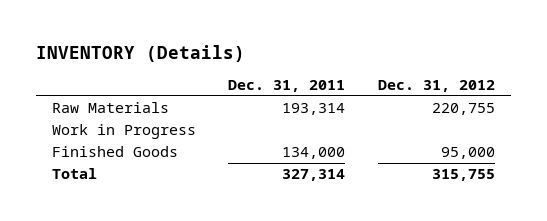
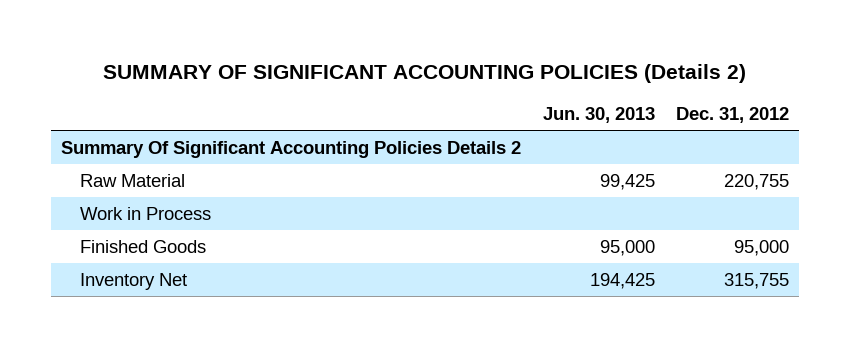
[35,44,245,62] INVENTORY (Details) -> [103,64,747,84] SUMMARY OF SIGNIFICANT ACCOUNTING POLICIES (Details 2)
[228,80,346,93] Dec. 31, 2011 -> none
none -> [542,107,655,124] Jun. 30, 2013
none -> [61,140,522,158] Summary Of Significant Accounting Policies Details 2
[51,102,169,114] Raw Materials -> [80,173,186,187] Raw Material
[51,124,196,140] Work in Progress -> [80,206,212,220] Work in Process
[51,168,97,180] Total -> [80,272,188,290] Inventory Net

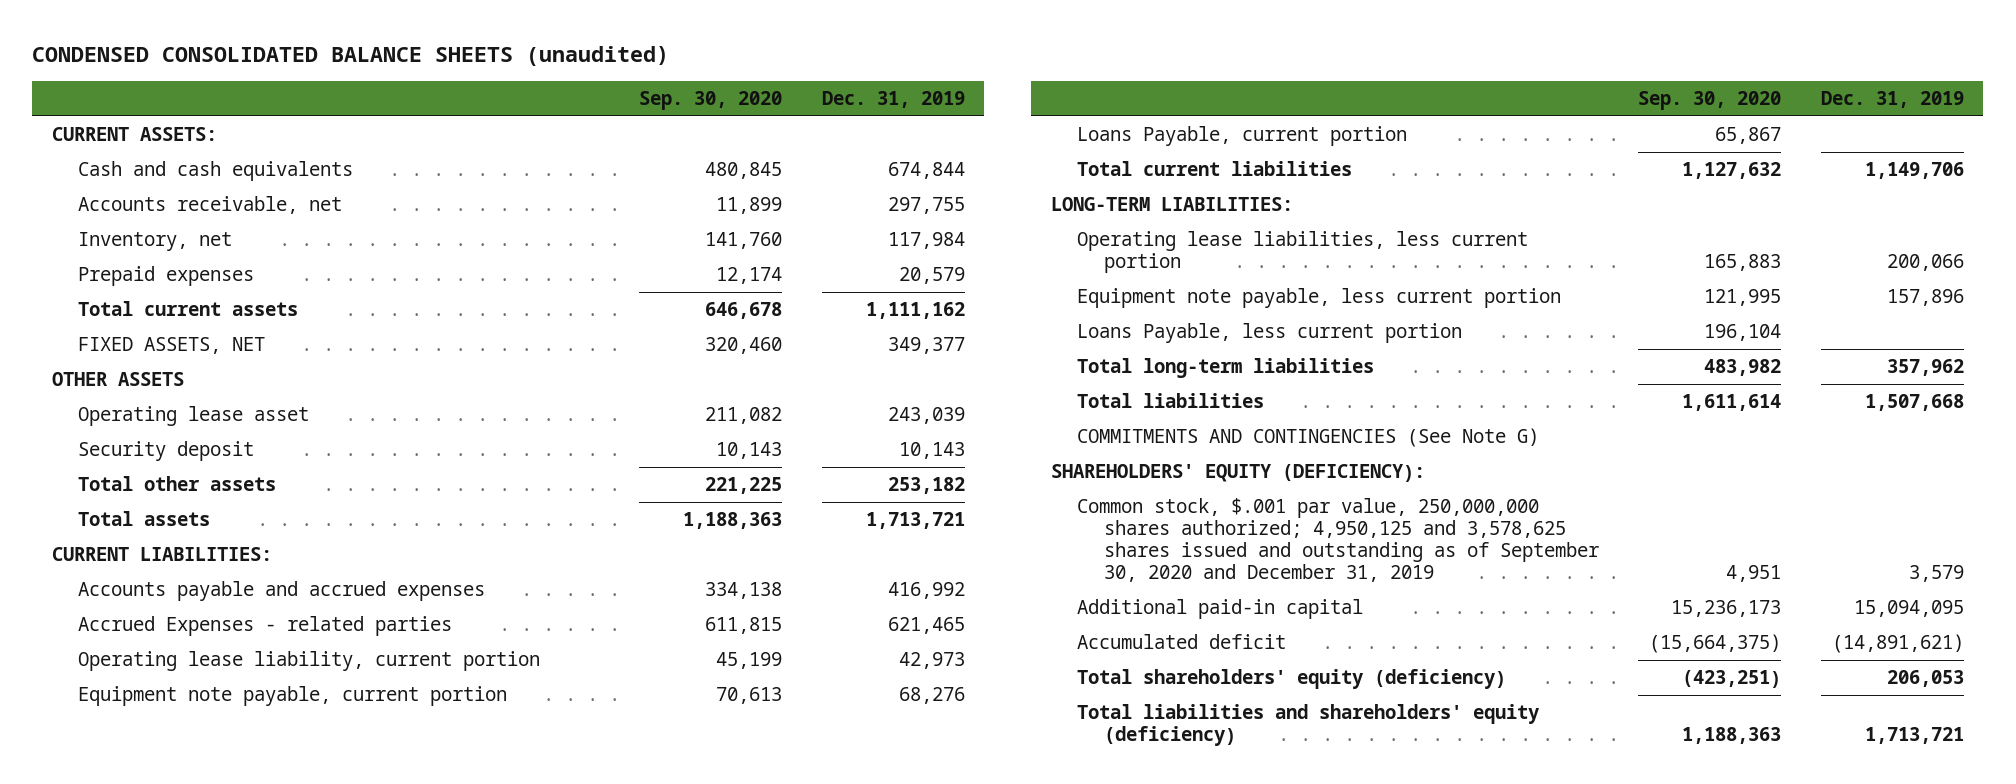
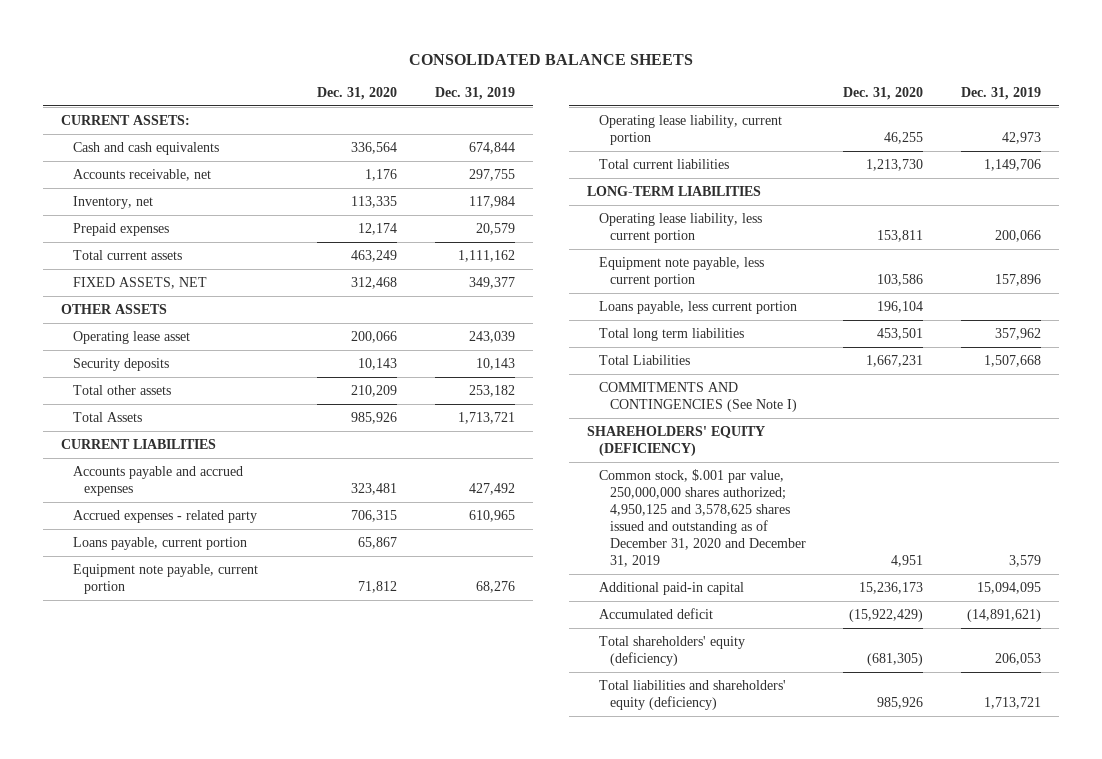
[32,45,670,66] CONDENSED CONSOLIDATED BALANCE SHEETS (unaudited) -> [409,53,694,65] CONSOLIDATED BALANCE SHEETS
[639,90,783,110] Sep. 30, 2020 -> none
none -> [317,86,398,100] Dec. 31, 2020
[78,441,255,462] Security deposit -> [72,358,169,372] Security deposits
[78,511,211,527] Total assets -> [72,412,142,423] Total Assets
[52,547,273,562] CURRENT LIABILITIES: -> [61,439,217,450] CURRENT LIABILITIES
[887,582,965,600] 416,992 -> [468,483,515,496] 427,492
[78,616,453,637] Accrued Expenses - related parties -> [72,510,257,524] Accrued expenses - related party
[887,617,965,635] 621,465 -> [468,510,515,523] 610,965
none -> [72,537,247,551] Loans payable, current portion
[1077,126,1408,147] Loans Payable, current portion -> none
[78,651,541,672] Operating lease liability, current portion -> [598,115,782,146] Operating lease liability, current portion
[1051,197,1294,212] LONG-TERM LIABILITIES: -> [587,186,762,197] LONG-TERM LIABILITIES
[1077,231,1529,274] Operating lease liabilities, less current portion -> [598,213,762,244] Operating lease liability, less current portion
[1077,323,1463,344] Loans Payable, less current portion -> [598,301,797,315] Loans payable, less current portion
[1077,358,1375,379] Total long-term liabilities -> [598,328,744,342] Total long term liabilities
[1077,393,1265,409] Total liabilities -> [598,355,690,366] Total Liabilities
[1077,428,1540,448] COMMITMENTS AND CONTINGENCIES (See Note G) -> [598,382,797,413] COMMITMENTS AND CONTINGENCIES (See Note I)
[1051,464,1426,483] SHAREHOLDERS' EQUITY (DEFICIENCY): -> [587,426,766,457] SHAREHOLDERS' EQUITY (DEFICIENCY)
[1077,498,1599,583] Common stock, $.001 par value, 250,000,000 shares authorized; 4,950,125 and 3,578,625 shares issued and outstanding as of September 30, 2020 and December 31, 2019 -> [598,469,806,568] Common stock, $.001 par value, 250,000,000 shares authorized; 4,950,125 and 3,578,625 shares issued and outstanding as of December 31, 2020 and December 31, 2019

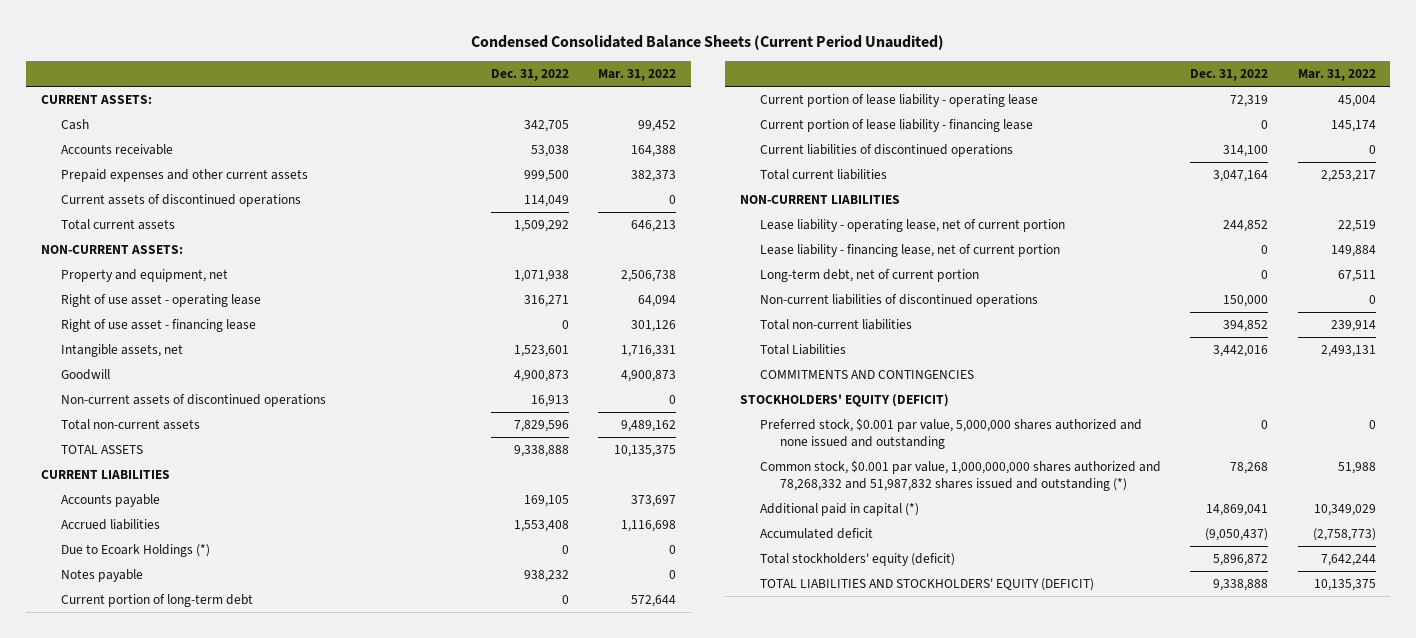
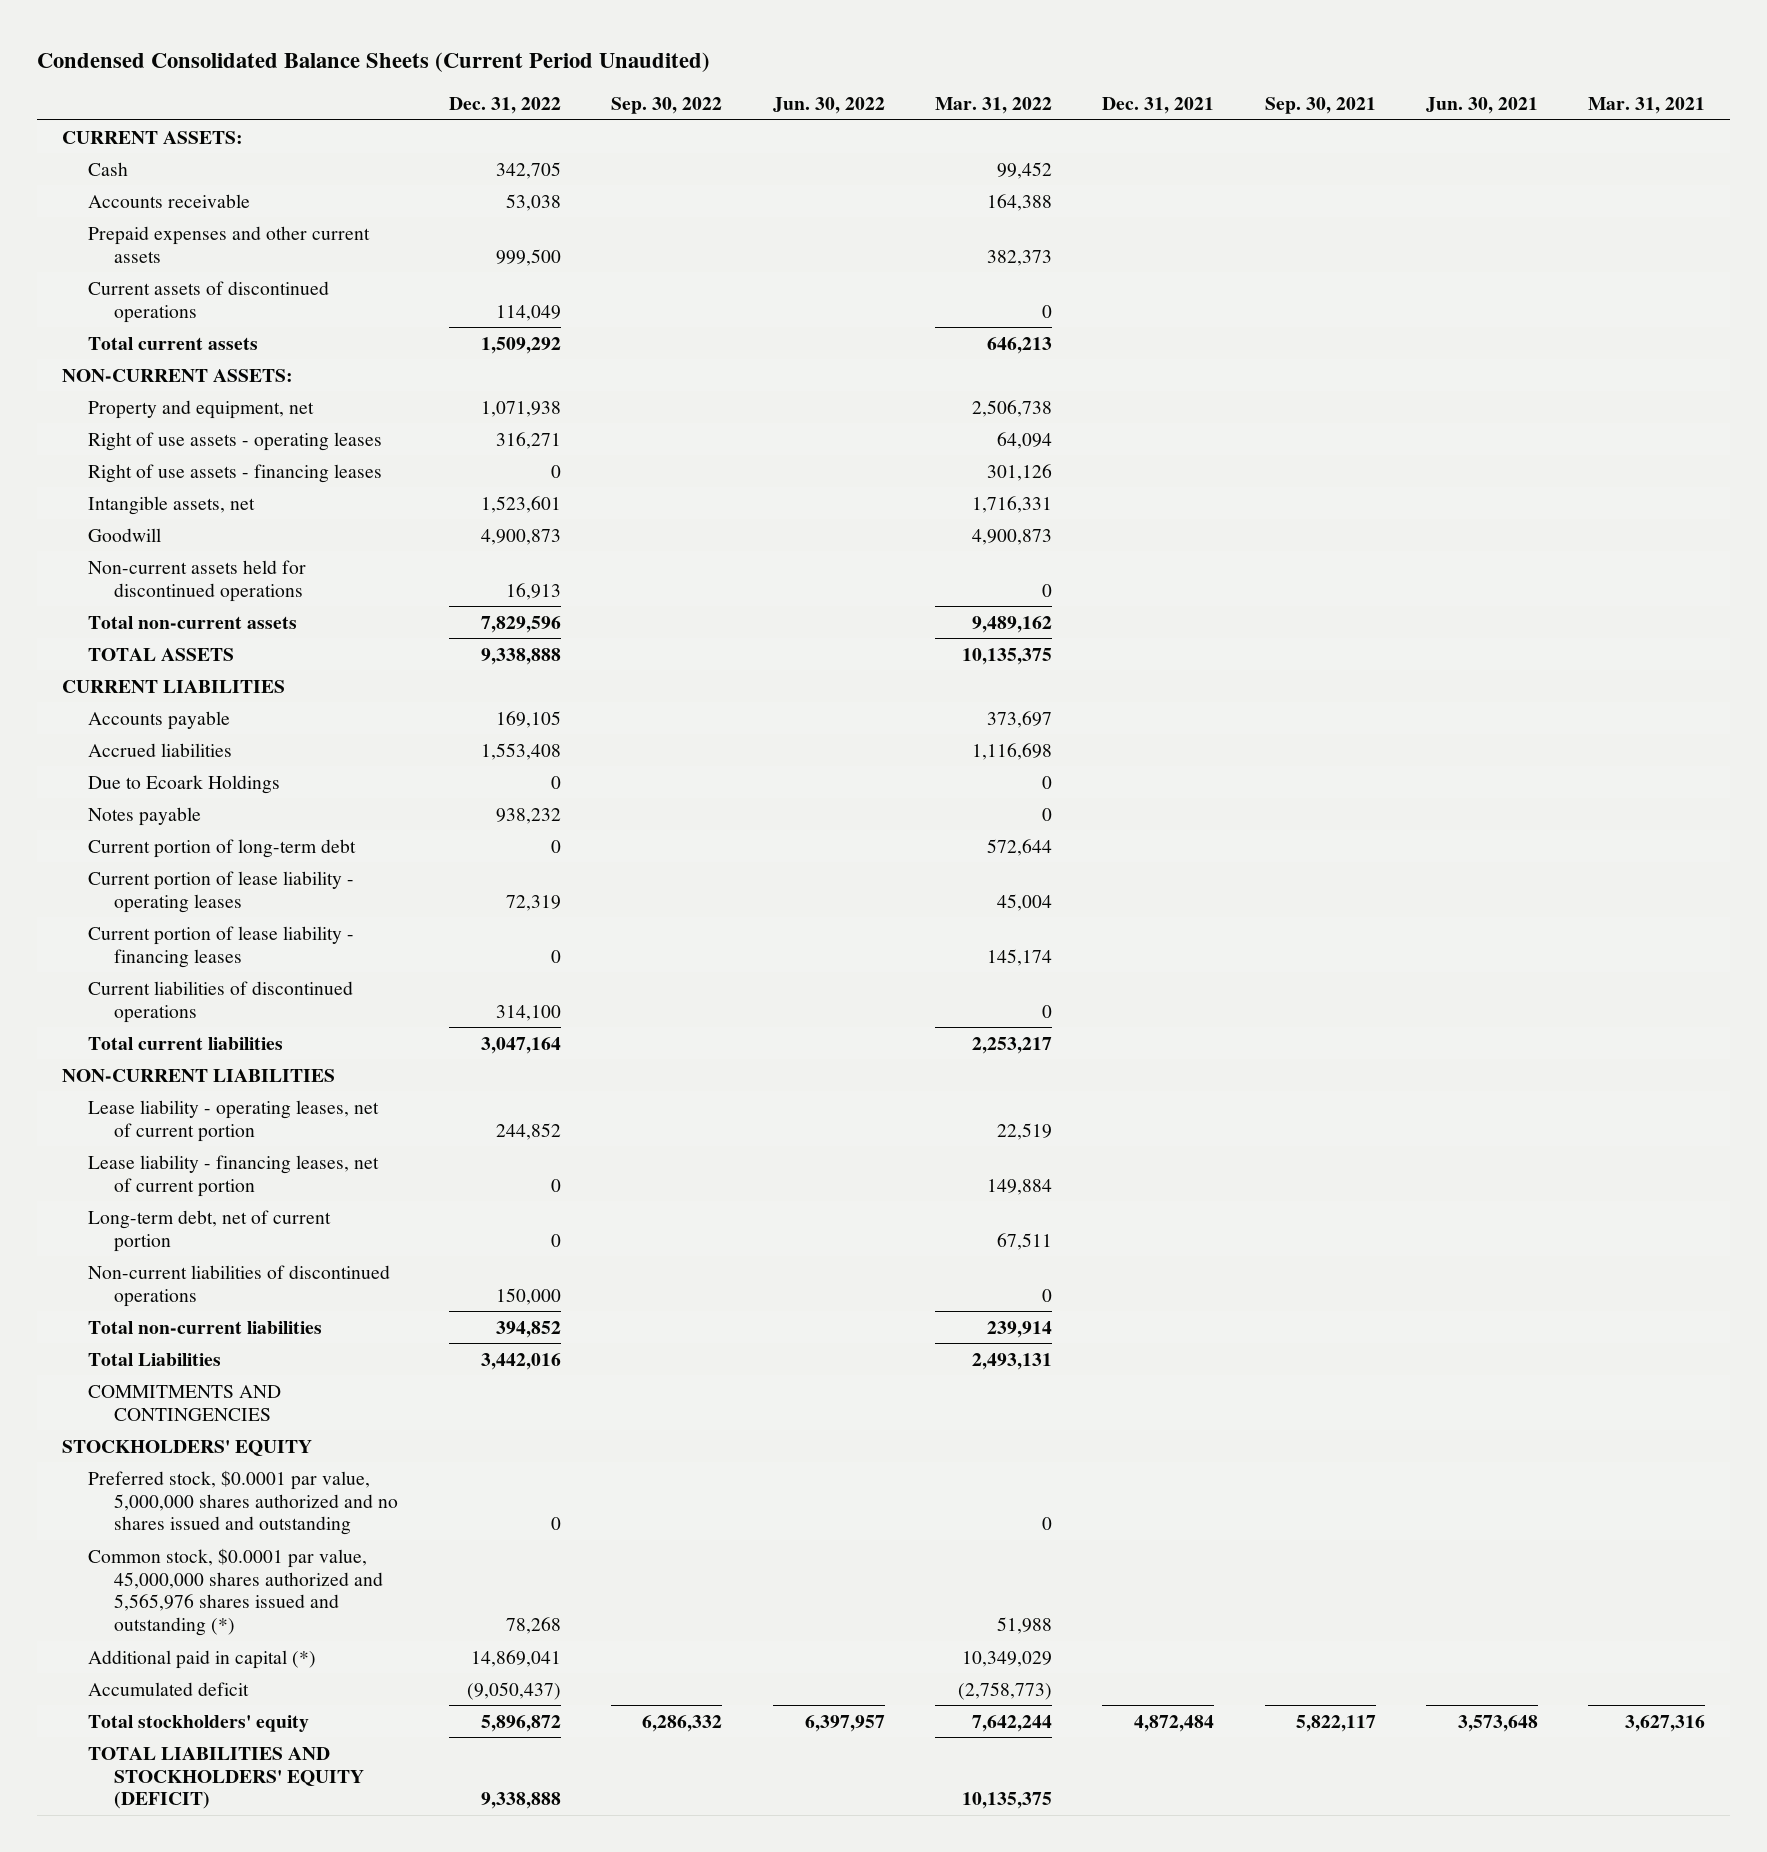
none -> [611,96,723,114] Sep. 30, 2022
none -> [772,96,885,114] Jun. 30, 2022
none -> [1102,96,1215,114] Dec. 31, 2021
none -> [1264,96,1376,114] Sep. 30, 2021
none -> [1425,96,1538,114] Jun. 30, 2021
none -> [1588,96,1706,114] Mar. 31, 2021
[60,294,261,308] Right of use asset - operating lease -> [88,431,383,451] Right of use assets - operating leases
[60,319,256,333] Right of use asset - financing lease -> [88,463,383,483] Right of use assets - financing leases
[60,394,326,408] Non-current assets of discontinued operations -> [88,559,307,602] Non-current assets held for discontinued operations
[60,544,210,558] Due to Ecoark Holdings (*) -> [88,774,281,794] Due to Ecoark Holdings
[760,94,1039,108] Current portion of lease liability - operating lease -> [88,870,355,913] Current portion of lease liability - operating leases
[760,119,1034,133] Current portion of lease liability - financing lease -> [88,925,355,968] Current portion of lease liability - financing leases
[760,219,1066,233] Lease liability - operating lease, net of current portion -> [88,1099,380,1142] Lease liability - operating leases, net of current portion
[760,244,1061,258] Lease liability - financing lease, net of current portion -> [88,1154,380,1197] Lease liability - financing leases, net of current portion
[739,394,949,408] STOCKHOLDERS' EQUITY (DEFICIT) -> [62,1439,313,1456] STOCKHOLDERS' EQUITY
[760,418,1143,450] Preferred stock, $0.001 par value, 5,000,000 shares authorized and none issued and outstanding -> [88,1469,399,1536] Preferred stock, $0.0001 par value, 5,000,000 shares authorized and no shares issued and outstanding
[760,460,1162,492] Common stock, $0.001 par value, 1,000,000,000 shares authorized and 78,268,332 and 51,987,832 shares issued and outstanding (*) -> [88,1547,384,1637] Common stock, $0.0001 par value, 45,000,000 shares authorized and 5,565,976 shares issued and outstanding (*)
[760,553,956,567] Total stockholders' equity (deficit) -> [88,1714,310,1732] Total stockholders' equity

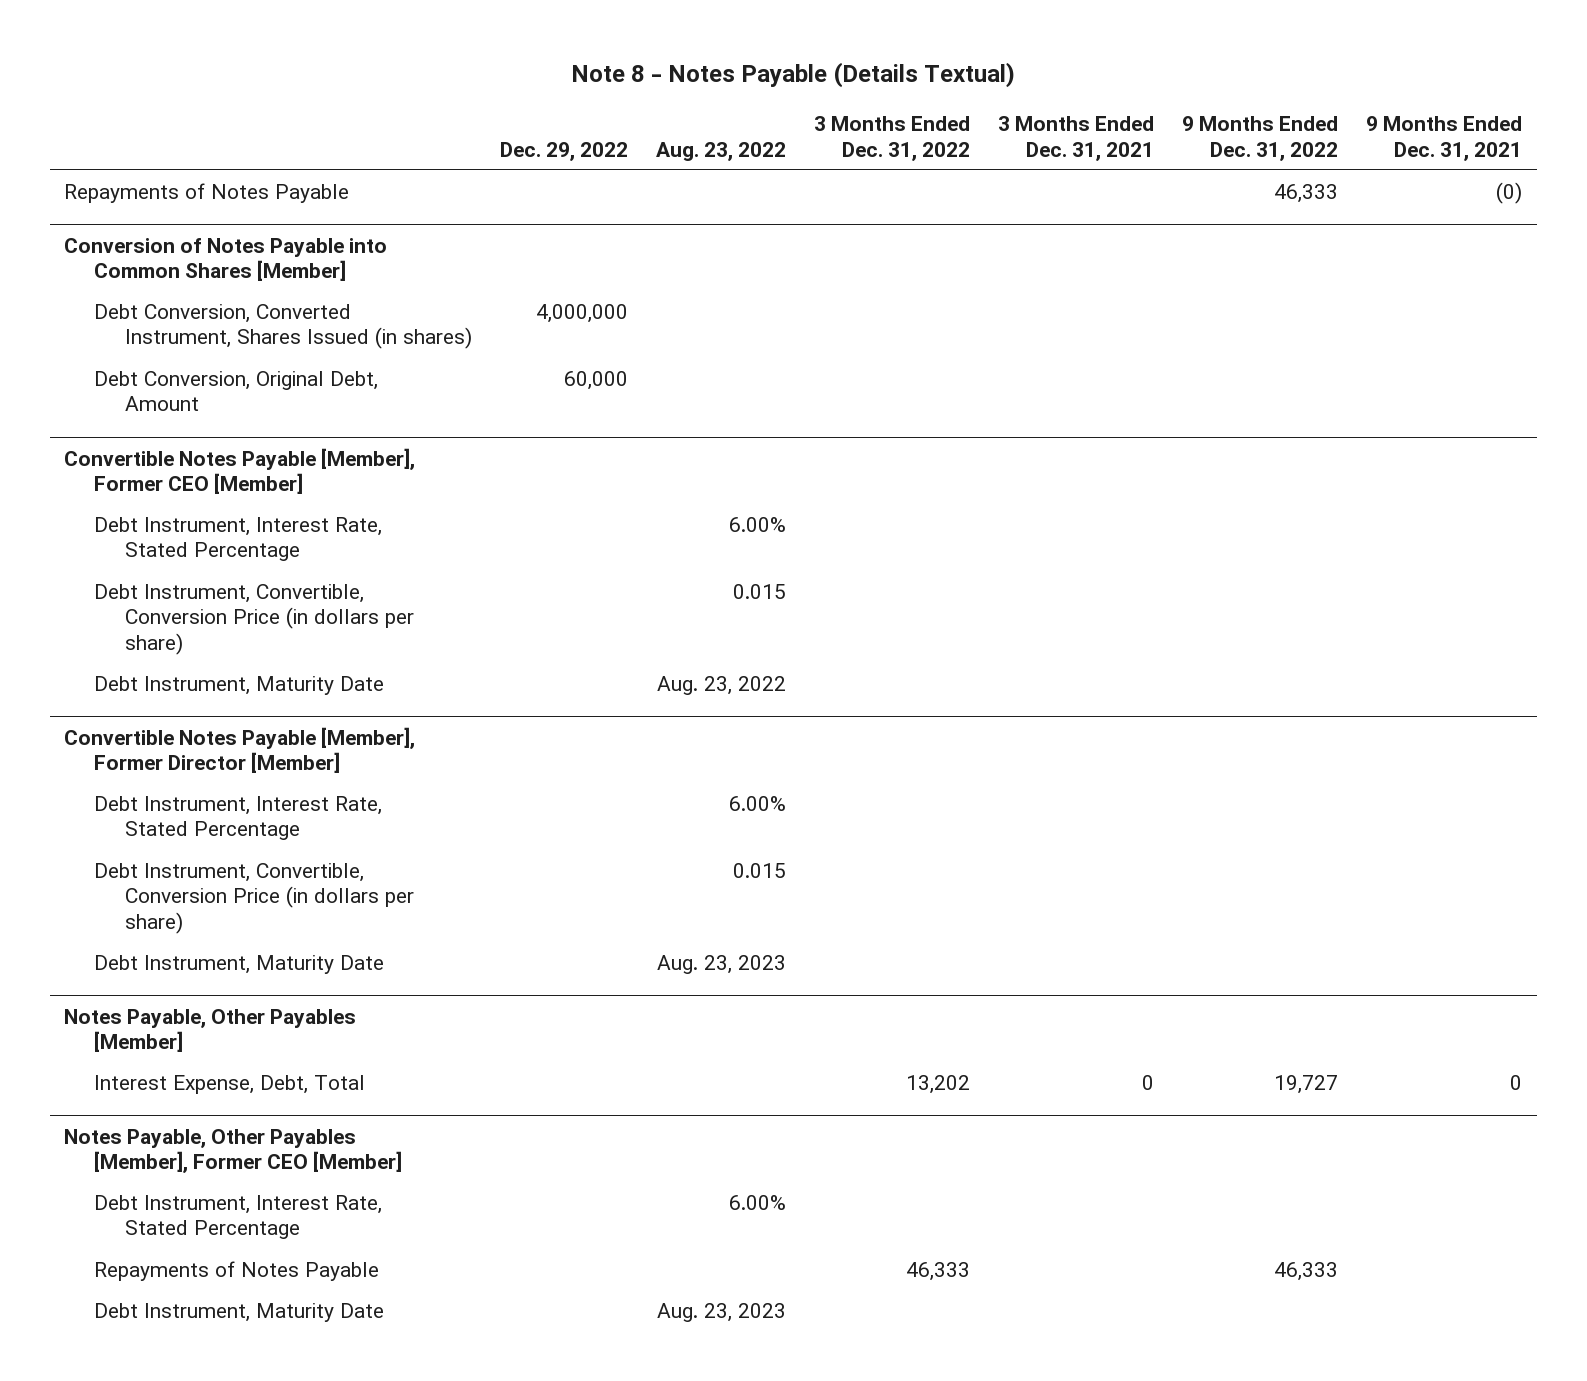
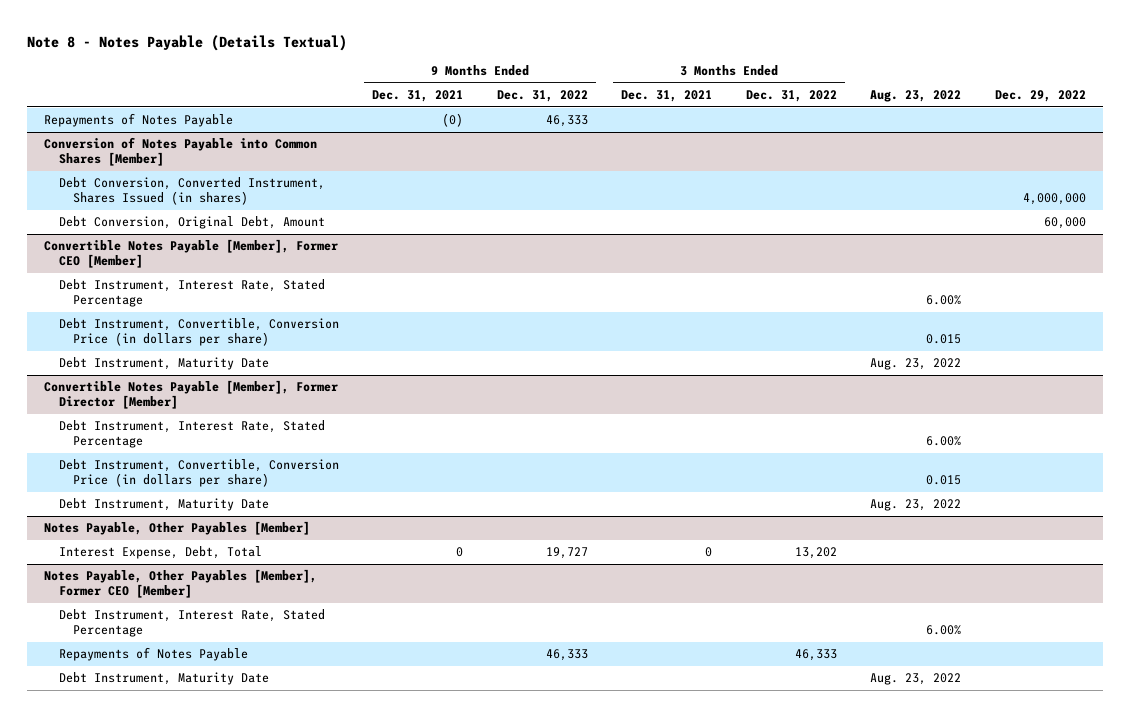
[657,954,787,974] Aug. 23, 2023 -> [870,499,962,512] Aug. 23, 2022
[657,1302,787,1322] Aug. 23, 2023 -> [870,673,962,686] Aug. 23, 2022

